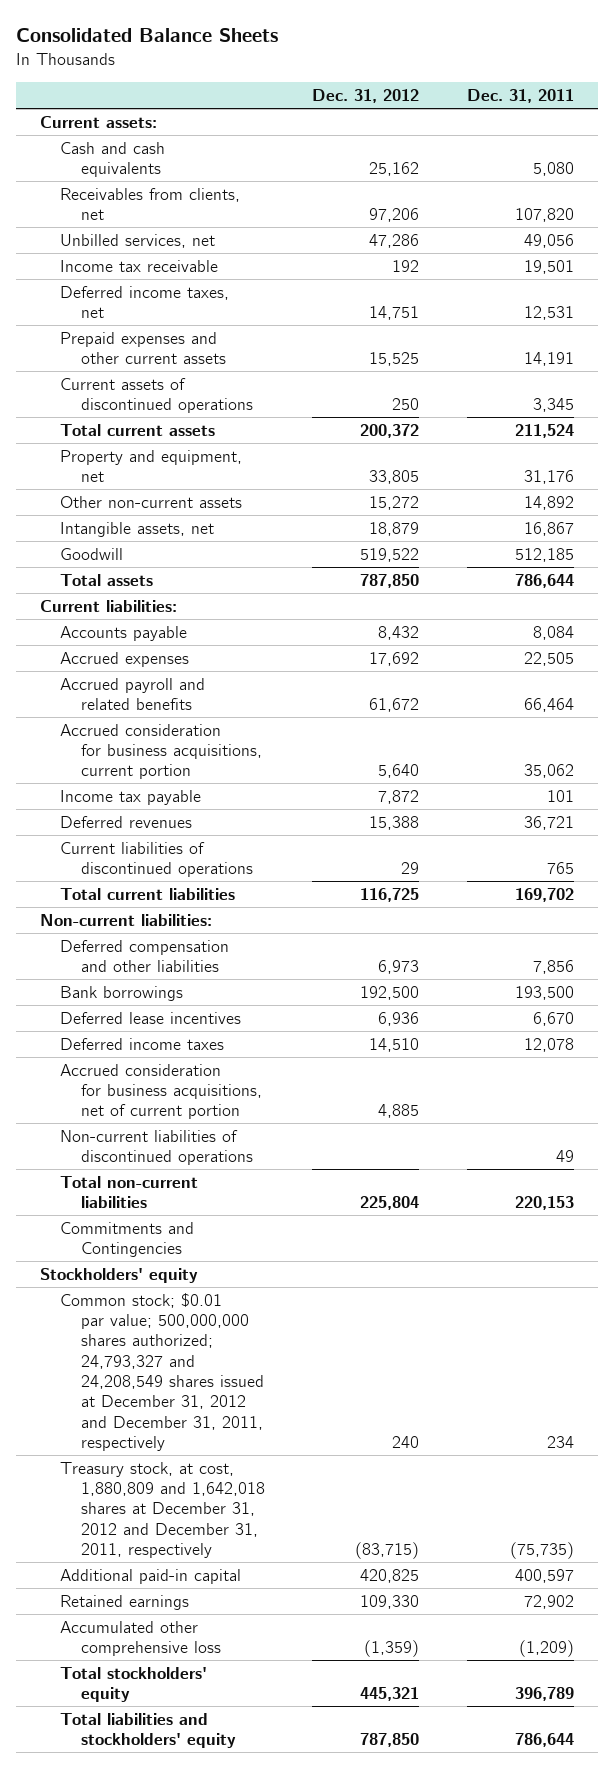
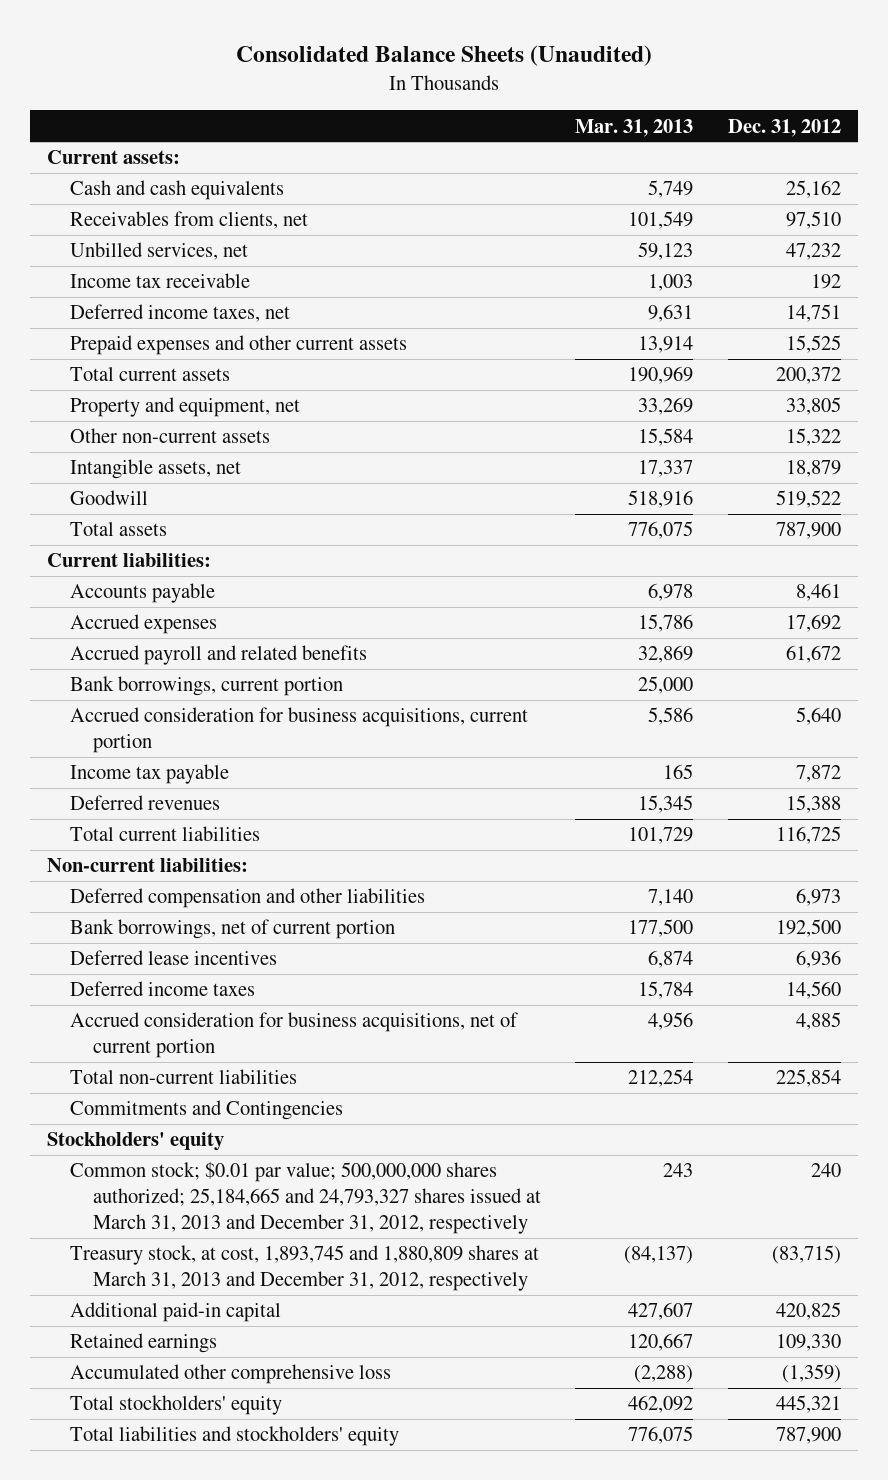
[15,28,278,43] Consolidated Balance Sheets -> [236,45,653,67] Consolidated Balance Sheets (Unaudited)
[466,89,574,104] Dec. 31, 2011 -> none
none -> [575,118,694,137] Mar. 31, 2013
[369,208,420,223] 97,206 -> [785,211,841,230] 97,510
[369,233,420,248] 47,286 -> [785,243,841,261] 47,232
[60,377,253,414] Current assets of discontinued operations -> none
[369,495,420,510] 15,272 -> [785,428,841,447] 15,322
[360,573,420,588] 787,850 -> [775,522,841,540] 787,900
[378,625,420,640] 8,432 -> [795,583,841,602] 8,461
none -> [70,676,344,697] Bank borrowings, current portion
[60,841,253,878] Current liabilities of discontinued operations -> none
[60,985,184,1001] Bank borrowings -> [70,919,396,940] Bank borrowings, net of current portion
[369,1037,420,1052] 14,510 -> [785,981,841,1000] 14,560
[60,1129,253,1166] Non-current liabilities of discontinued operations -> none
[360,1196,420,1211] 225,804 -> [775,1069,841,1088] 225,854
[60,1292,264,1451] Common stock; $0.01 par value; 500,000,000 shares authorized; 24,793,327 and 24,208,549 shares issued at December 31, 2012 and December 31, 2011, respectively -> [70,1162,542,1235] Common stock; $0.01 par value; 500,000,000 shares authorized; 25,184,665 and 24,793,327 shares issued at March 31, 2013 and December 31, 2012, respectively
[60,1461,265,1559] Treasury stock, at cost, 1,880,809 and 1,642,018 shares at December 31, 2012 and December 31, 2011, respectively -> [70,1245,540,1292] Treasury stock, at cost, 1,893,745 and 1,880,809 shares at March 31, 2013 and December 31, 2012, respectively
[360,1733,420,1748] 787,850 -> [775,1427,841,1445] 787,900

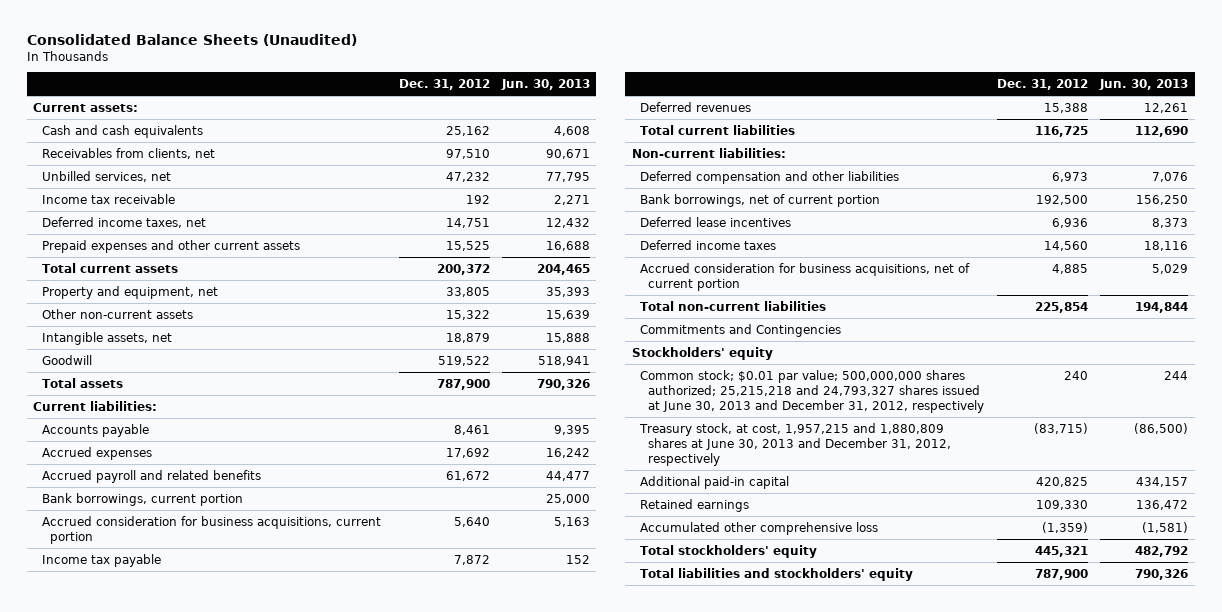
[575,118,694,137] Mar. 31, 2013 -> none
none -> [501,79,591,91] Jun. 30, 2013
[70,1162,542,1235] Common stock; $0.01 par value; 500,000,000 shares authorized; 25,184,665 and 24,793,327 shares issued at March 31, 2013 and December 31, 2012, respectively -> [640,369,985,413] Common stock; $0.01 par value; 500,000,000 shares authorized; 25,215,218 and 24,793,327 shares issued at June 30, 2013 and December 31, 2012, respectively
[70,1245,540,1292] Treasury stock, at cost, 1,893,745 and 1,880,809 shares at March 31, 2013 and December 31, 2012, respectively -> [639,422,952,466] Treasury stock, at cost, 1,957,215 and 1,880,809 shares at June 30, 2013 and December 31, 2012, respectively

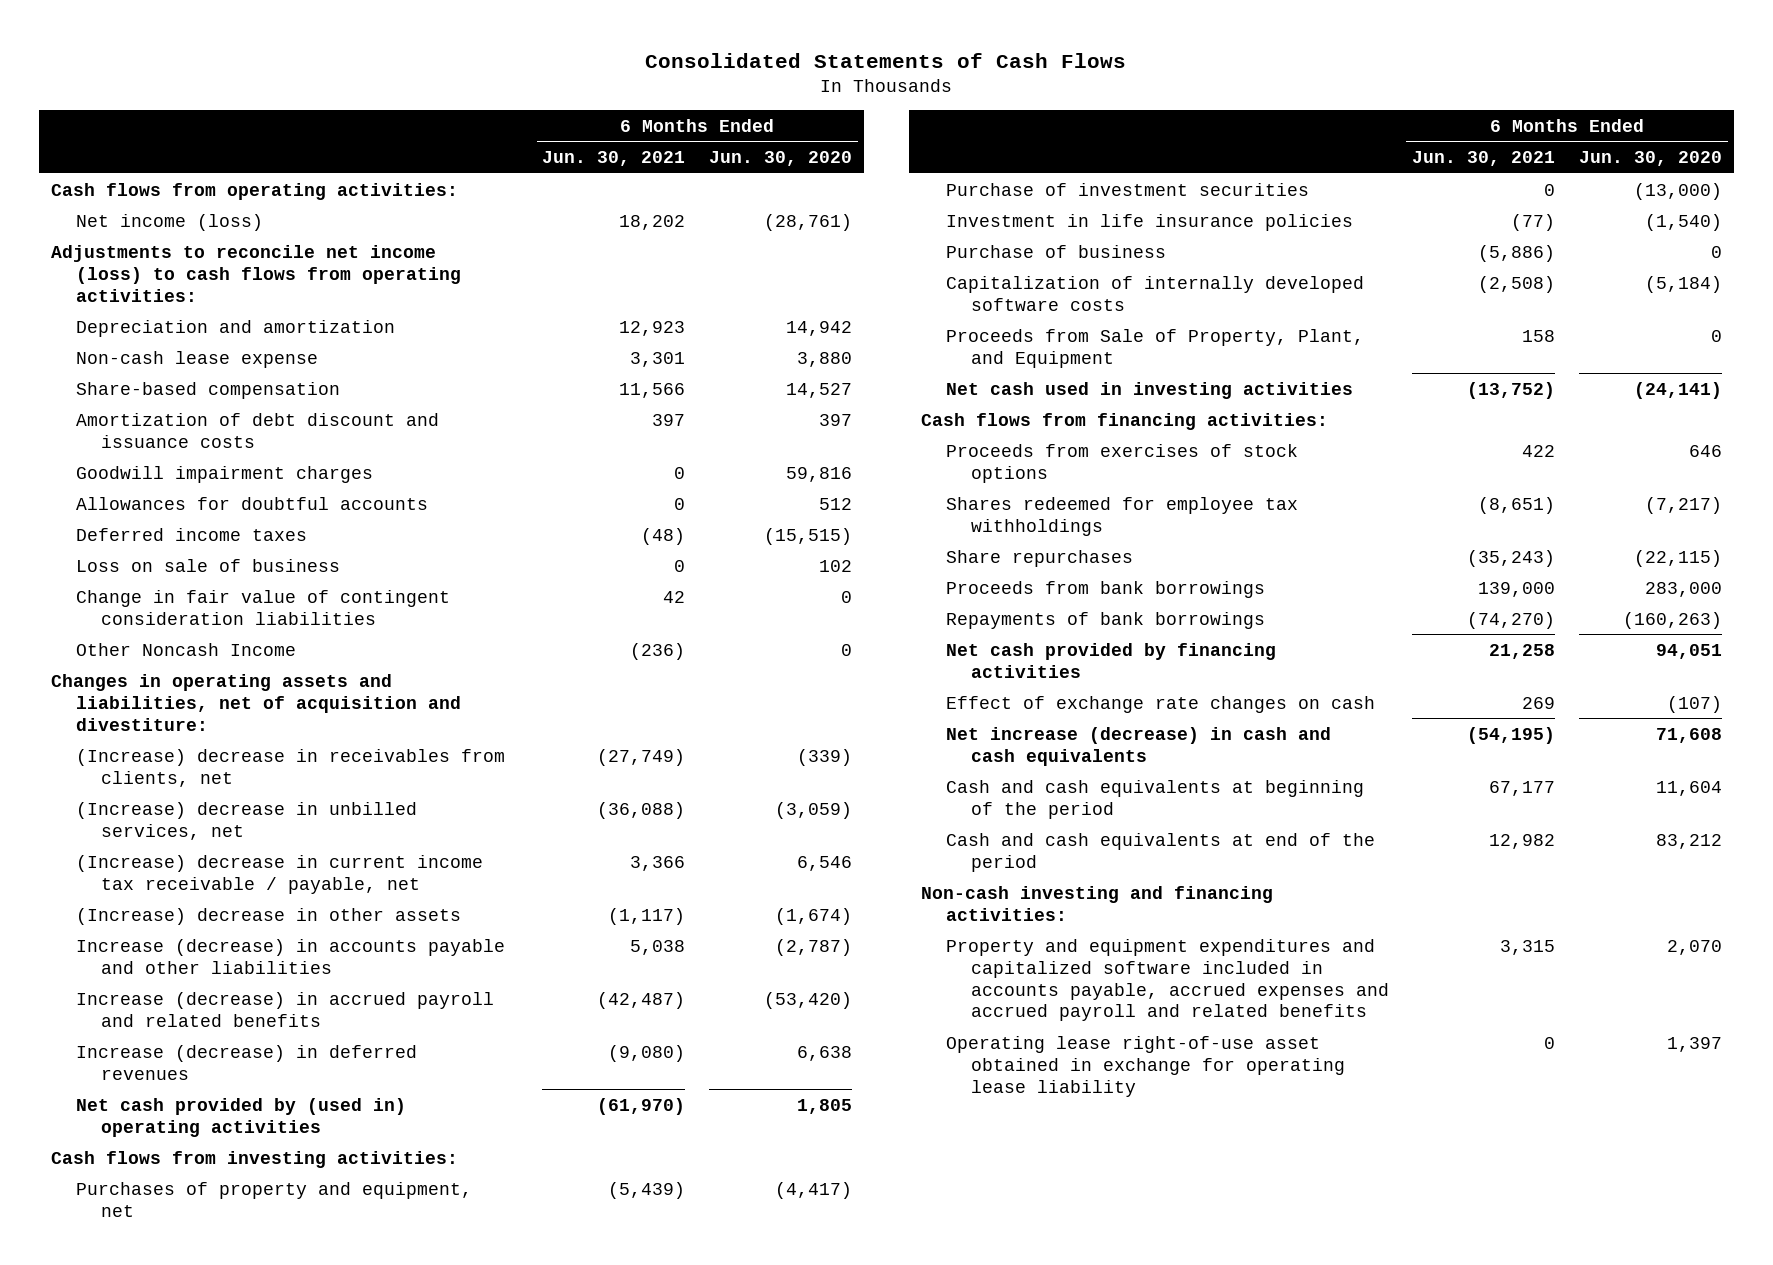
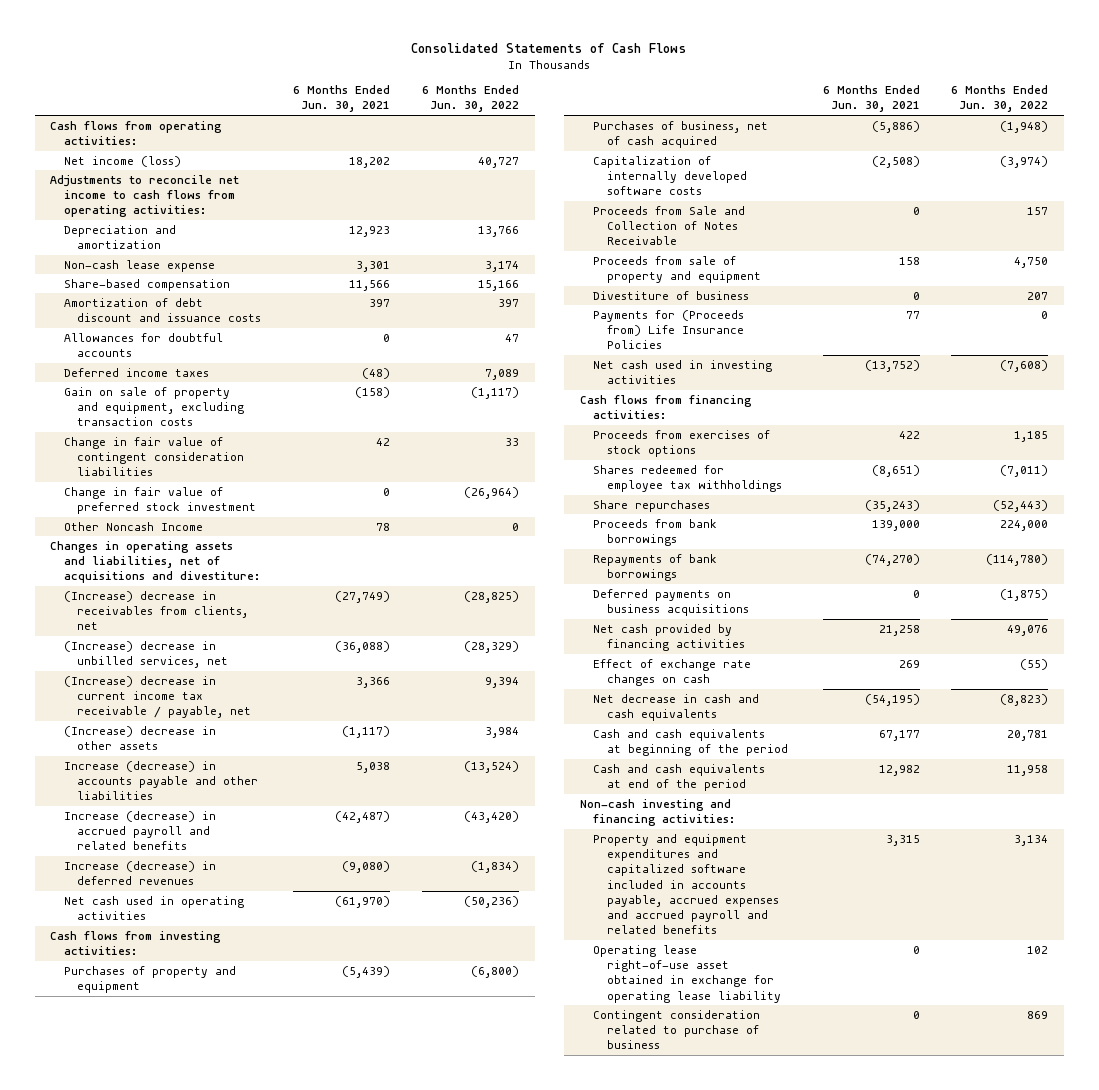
[708,151,852,167] Jun. 30, 2020 -> none
none -> [421,85,519,113] 6 Months Ended Jun. 30, 2022
[51,244,462,302] Adjustments to reconcile net income (loss) to cash flows from operating activities: -> [50,174,240,218] Adjustments to reconcile net income to cash flows from operating activities:
[76,465,374,483] Goodwill impairment charges -> none
[76,558,341,572] Loss on sale of business -> [63,386,245,427] Gain on sale of property and equipment, excluding transaction costs
[674,559,686,572] 0 -> [354,386,390,398] (158)
none -> [63,486,257,515] Change in fair value of preferred stock investment
[630,642,686,660] (236) -> [375,522,390,531] 78
[51,673,462,731] Changes in operating assets and liabilities, net of acquisition and divestiture: -> [50,540,260,584] Changes in operating assets and liabilities, net of acquisitions and divestiture:
[76,1097,407,1137] Net cash provided by (used in) operating activities -> [63,895,244,921] Net cash used in operating activities
[945,182,1309,196] Purchase of investment securities -> none
[945,213,1353,231] Investment in life insurance policies -> none
[76,1181,473,1217] Purchases of property and equipment, net -> [63,965,236,994] Purchases of property and equipment
[945,244,1166,258] Purchase of business -> [593,120,769,149] Purchases of business, net of cash acquired
none -> [593,205,746,246] Proceeds from Sale and Collection of Notes Receivable
[945,328,1364,368] Proceeds from Sale of Property, Plant, and Equipment -> [593,255,761,284] Proceeds from sale of property and equipment
none -> [593,290,750,300] Divestiture of business
none -> [593,309,745,350] Payments for (Proceeds from) Life Insurance Policies
none -> [593,588,749,617] Deferred payments on business acquisitions
[945,726,1331,766] Net increase (decrease) in cash and cash equivalents -> [593,693,760,722] Net decrease in cash and cash equivalents
none -> [593,1009,761,1050] Contingent consideration related to purchase of business

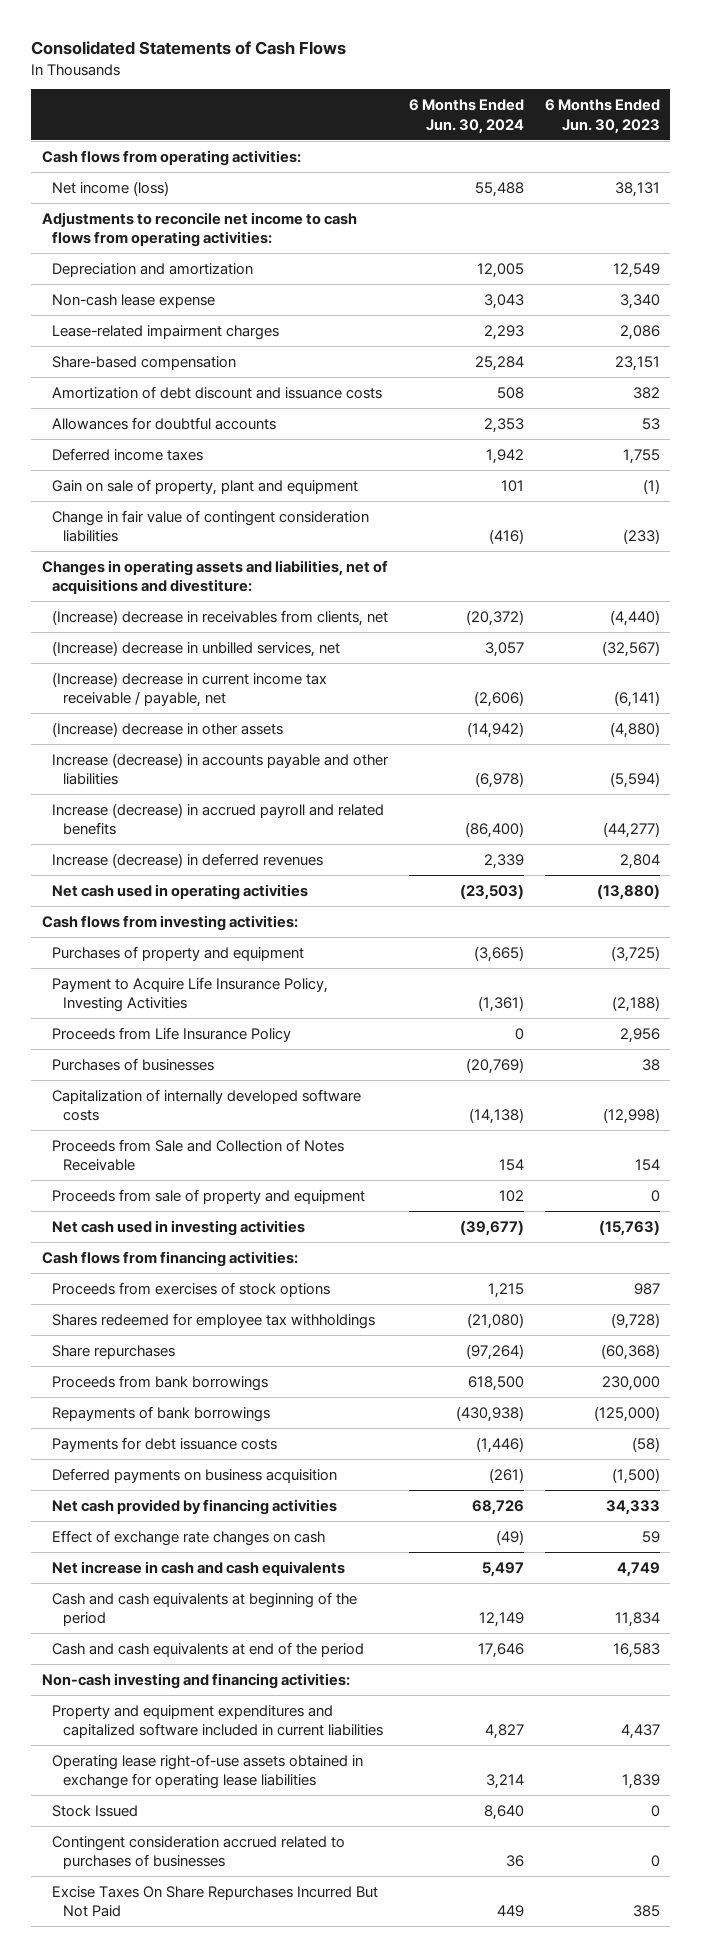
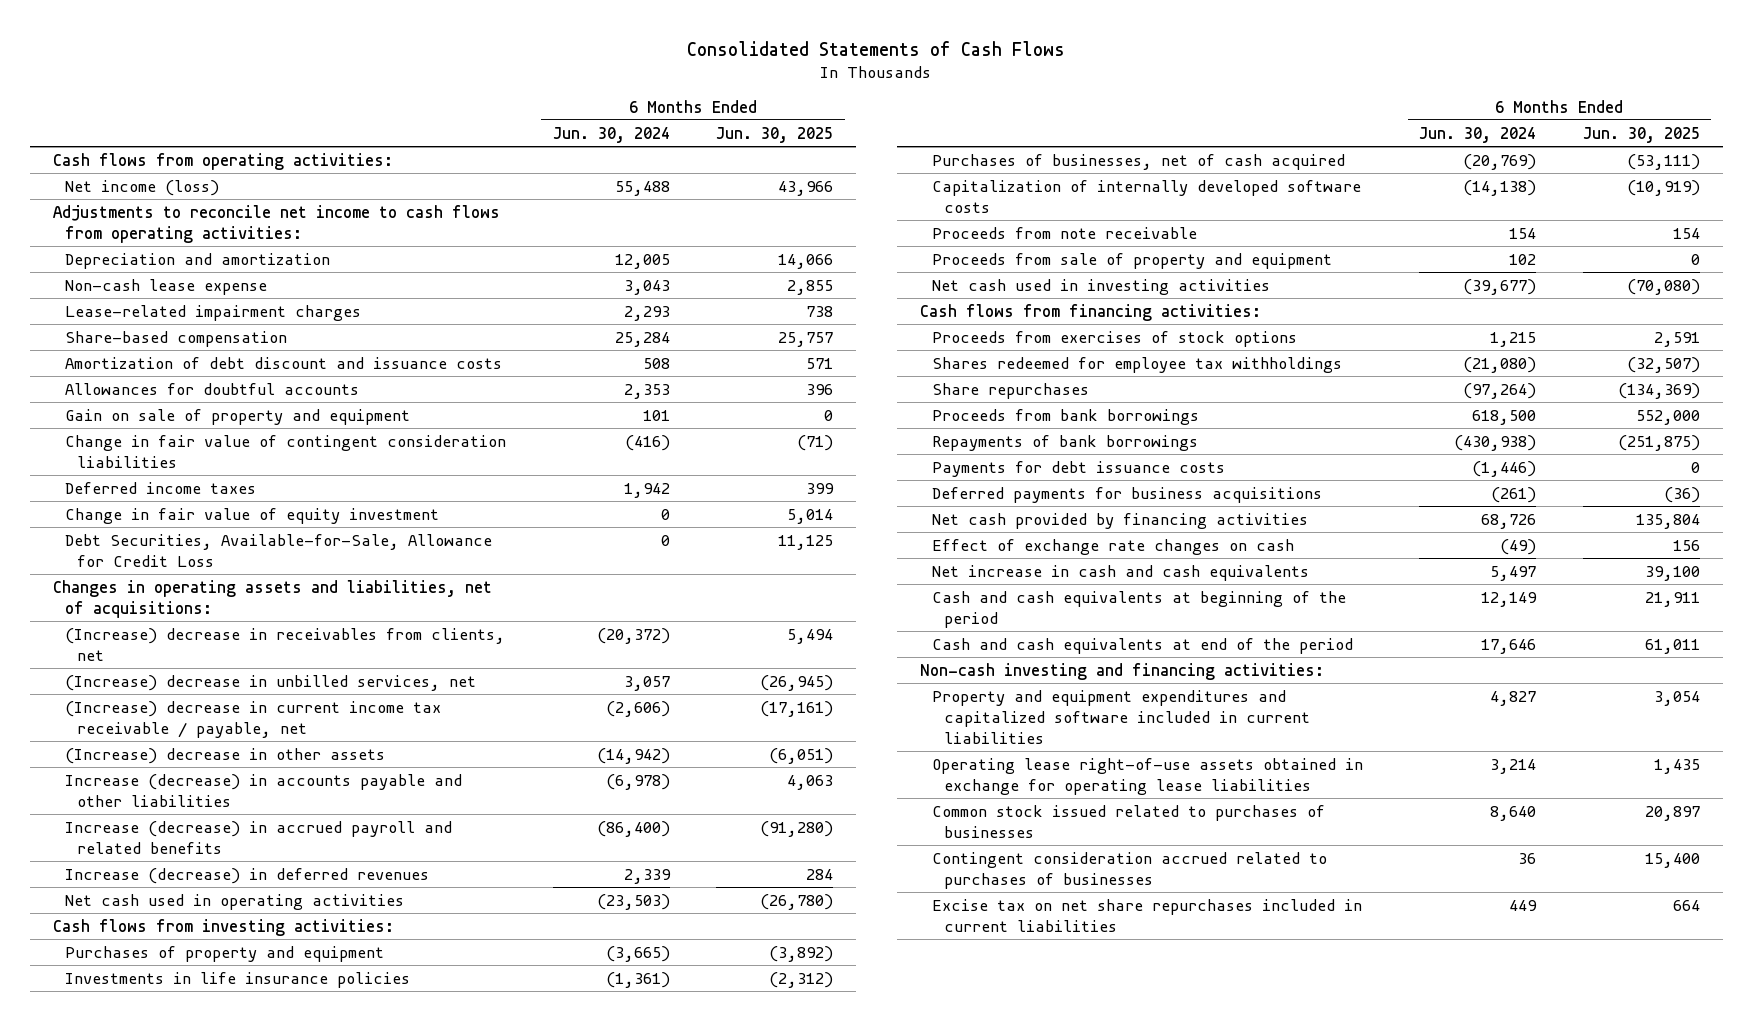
[544,99,660,134] 6 Months Ended Jun. 30, 2023 -> none
none -> [715,126,833,143] Jun. 30, 2025
[52,478,359,495] Gain on sale of property, plant and equipment -> [65,408,411,425] Gain on sale of property and equipment
[52,447,204,461] Deferred income taxes -> [65,481,257,494] Deferred income taxes
none -> [65,507,440,524] Change in fair value of equity investment
none -> [65,533,493,567] Debt Securities, Available-for-Sale, Allowance for Credit Loss
[41,559,388,595] Changes in operating assets and liabilities, net of acquisitions and divestiture: -> [53,579,493,618] Changes in operating assets and liabilities, net of acquisitions:
[52,1026,292,1042] Proceeds from Life Insurance Policy -> none
[52,976,329,1013] Payment to Acquire Life Insurance Policy, Investing Activities -> [65,971,411,988] Investments in life insurance policies
[52,1057,215,1071] Purchases of businesses -> [931,153,1345,170] Purchases of businesses, net of cash acquired
[52,1138,345,1172] Proceeds from Sale and Collection of Notes Receivable -> [931,226,1197,239] Proceeds from note receivable
[52,1467,338,1483] Deferred payments on business acquisition -> [931,486,1322,503] Deferred payments for business acquisitions
[52,1804,139,1817] Stock Issued -> [931,804,1325,838] Common stock issued related to purchases of businesses
[52,1885,379,1918] Excise Taxes On Share Repurchases Incurred But Not Paid -> [931,898,1362,932] Excise tax on net share repurchases included in current liabilities

